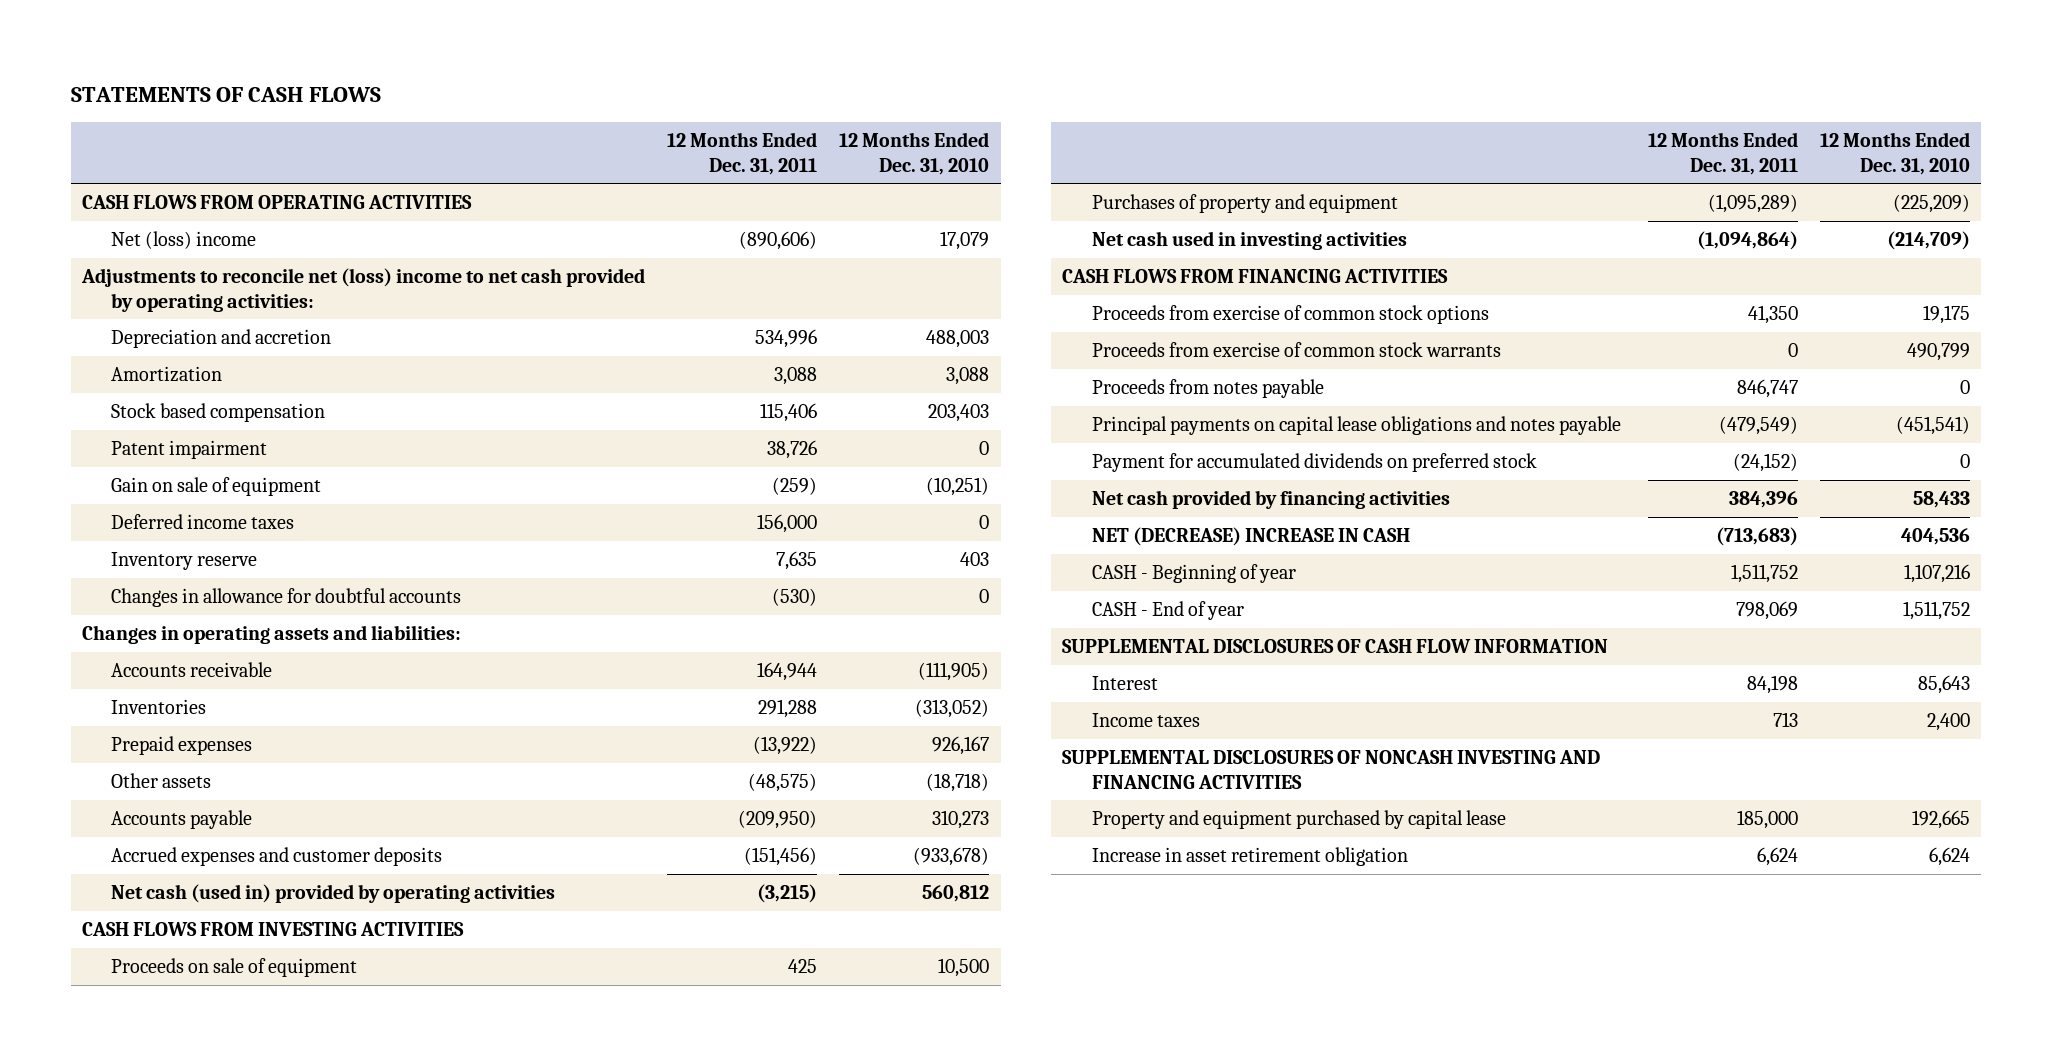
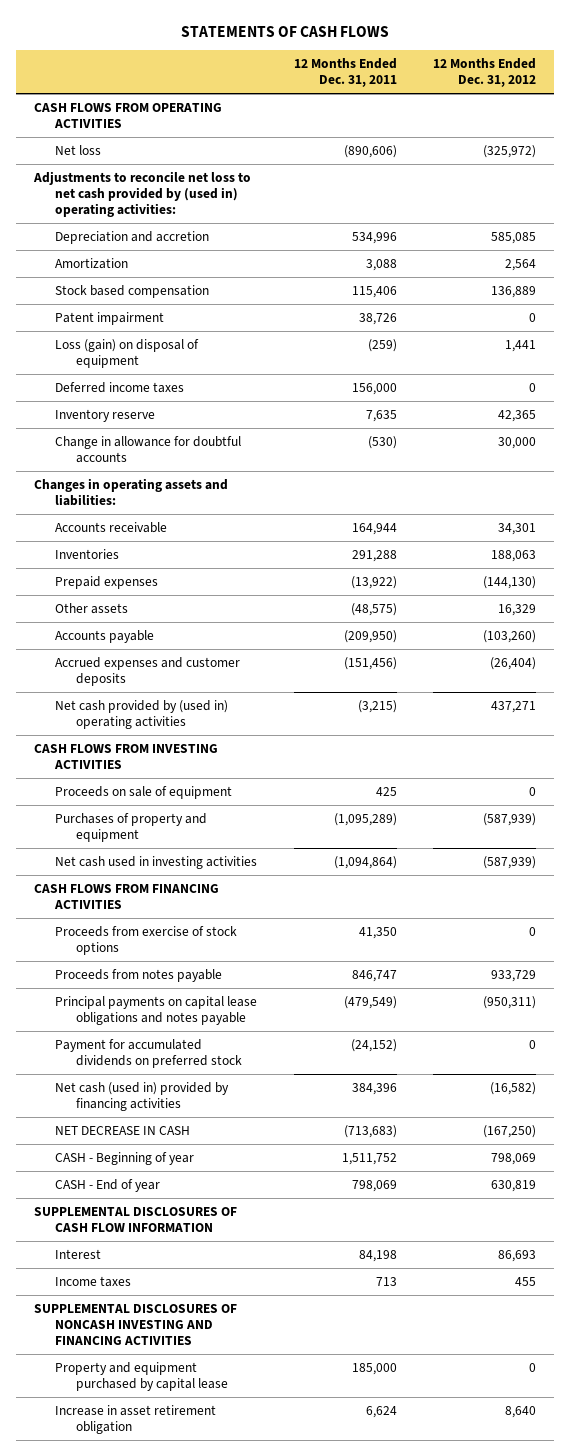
[839,132,990,175] 12 Months Ended Dec. 31, 2010 -> none
none -> [433,57,537,88] 12 Months Ended Dec. 31, 2012
[111,231,257,250] Net (loss) income -> [55,144,102,155] Net loss
[80,268,645,312] Adjustments to reconcile net (loss) income to net cash provided by operating activities: -> [33,170,252,218] Adjustments to reconcile net loss to net cash provided by (used in) operating activities:
[111,477,322,497] Gain on sale of equipment -> [55,338,200,369] Loss (gain) on disposal of equipment
[111,588,462,608] Changes in allowance for doubtful accounts -> [55,435,242,464] Change in allowance for doubtful accounts
[111,884,556,904] Net cash (used in) provided by operating activities -> [55,699,229,730] Net cash provided by (used in) operating activities
[1091,342,1501,358] Proceeds from exercise of common stock warrants -> none
[1091,305,1489,325] Proceeds from exercise of common stock options -> [55,925,238,956] Proceeds from exercise of stock options
[1091,490,1450,510] Net cash provided by financing activities -> [55,1081,230,1112] Net cash (used in) provided by financing activities
[1091,527,1410,547] NET (DECREASE) INCREASE IN CASH -> [55,1125,191,1135] NET DECREASE IN CASH

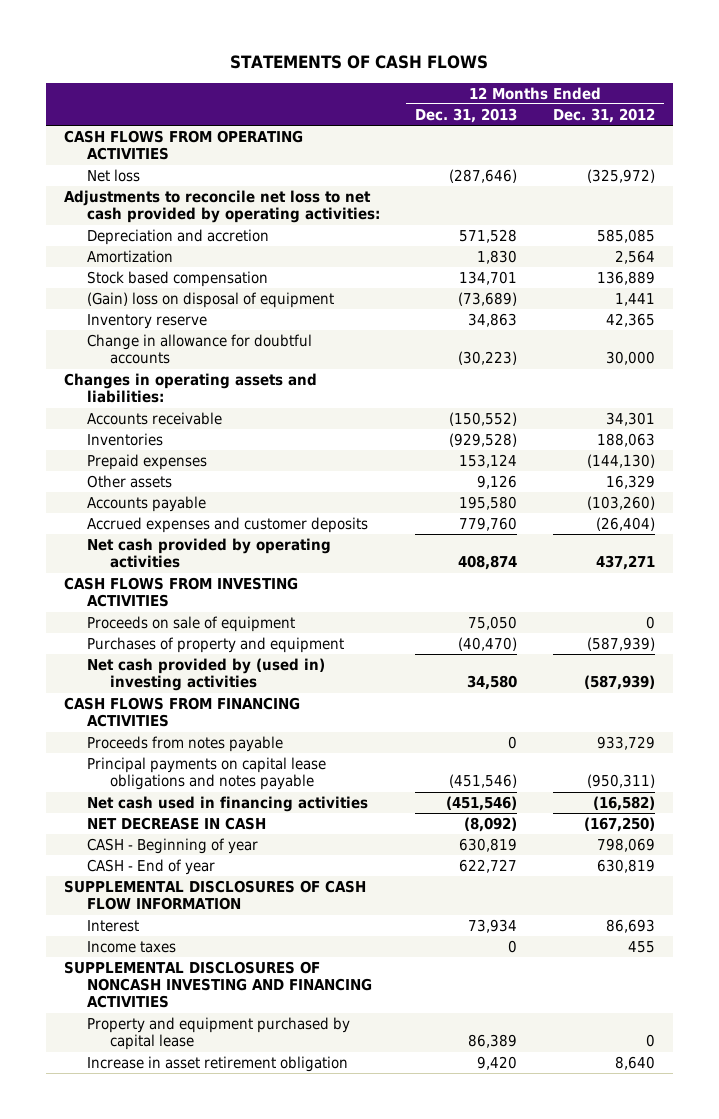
[293,57,397,88] 12 Months Ended Dec. 31, 2011 -> none
none -> [415,107,518,123] Dec. 31, 2013
[33,170,252,218] Adjustments to reconcile net loss to net cash provided by (used in) operating activities: -> [63,189,380,224] Adjustments to reconcile net loss to net cash provided by operating activities:
[55,311,165,325] Patent impairment -> none
[55,381,185,393] Deferred income taxes -> none
[55,338,200,369] Loss (gain) on disposal of equipment -> [86,291,334,308] (Gain) loss on disposal of equipment
[55,699,229,730] Net cash provided by (used in) operating activities -> [86,537,331,569] Net cash provided by operating activities
[55,855,258,869] Net cash used in investing activities -> [86,657,325,692] Net cash provided by (used in) investing activities
[55,925,238,956] Proceeds from exercise of stock options -> none
[55,1038,243,1069] Payment for accumulated dividends on preferred stock -> none
[55,1081,230,1112] Net cash (used in) provided by financing activities -> [86,795,368,812] Net cash used in financing activities

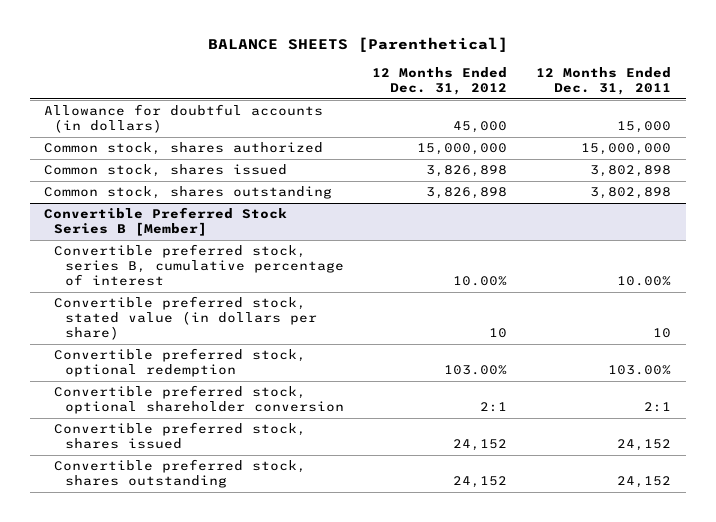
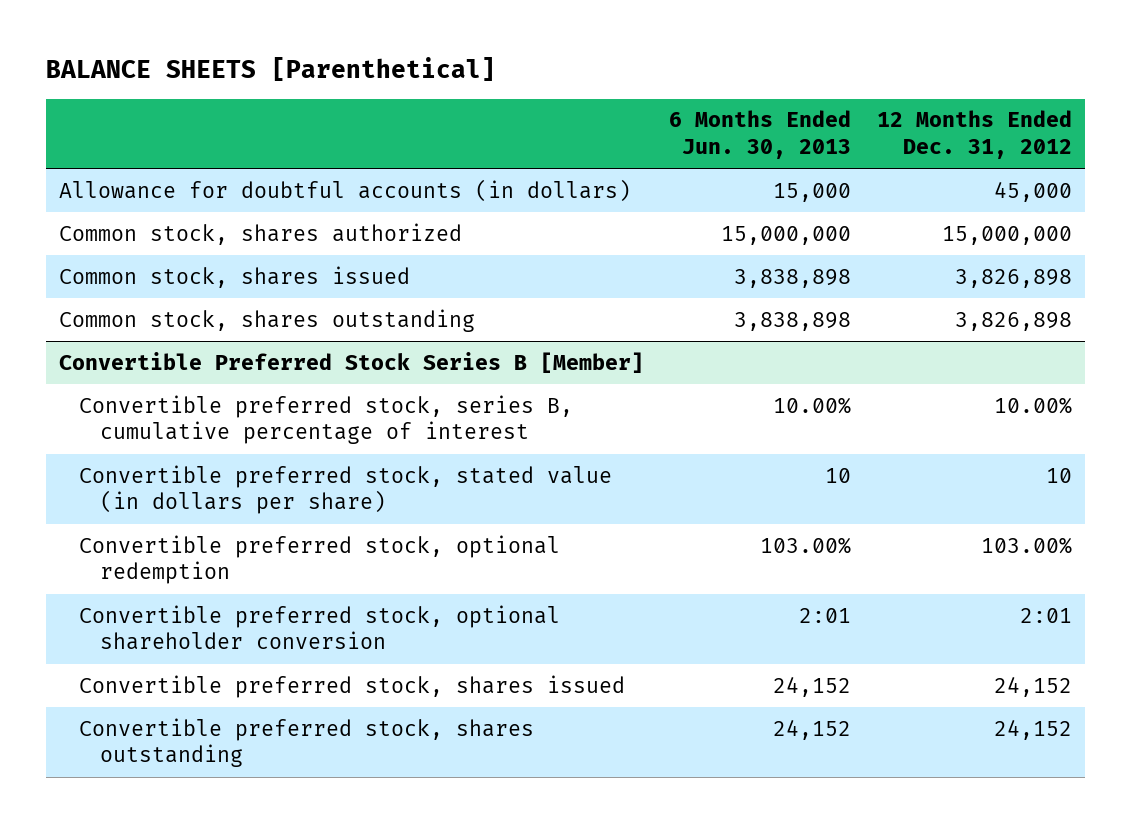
[536,66,672,95] 12 Months Ended Dec. 31, 2011 -> none
none -> [669,110,852,159] 6 Months Ended Jun. 30, 2013
[480,402,508,413] 2:1 -> [1020,607,1073,623] 2:01

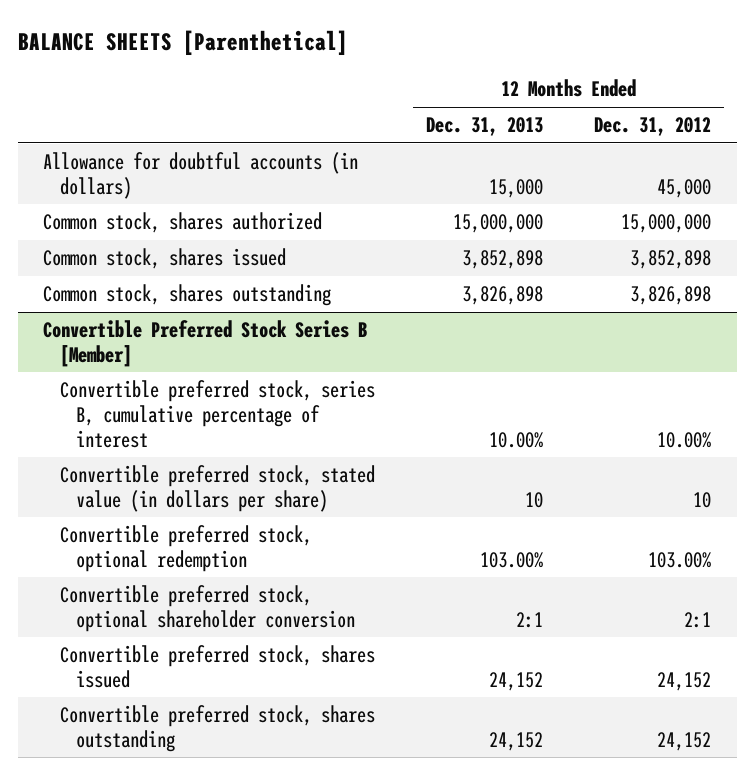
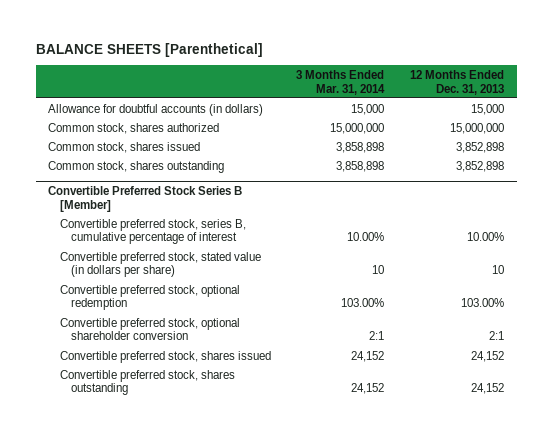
[594,117,712,137] Dec. 31, 2012 -> none
none -> [296,69,386,95] 3 Months Ended Mar. 31, 2014
[462,286,544,306] 3,826,898 -> [455,160,504,172] 3,852,898

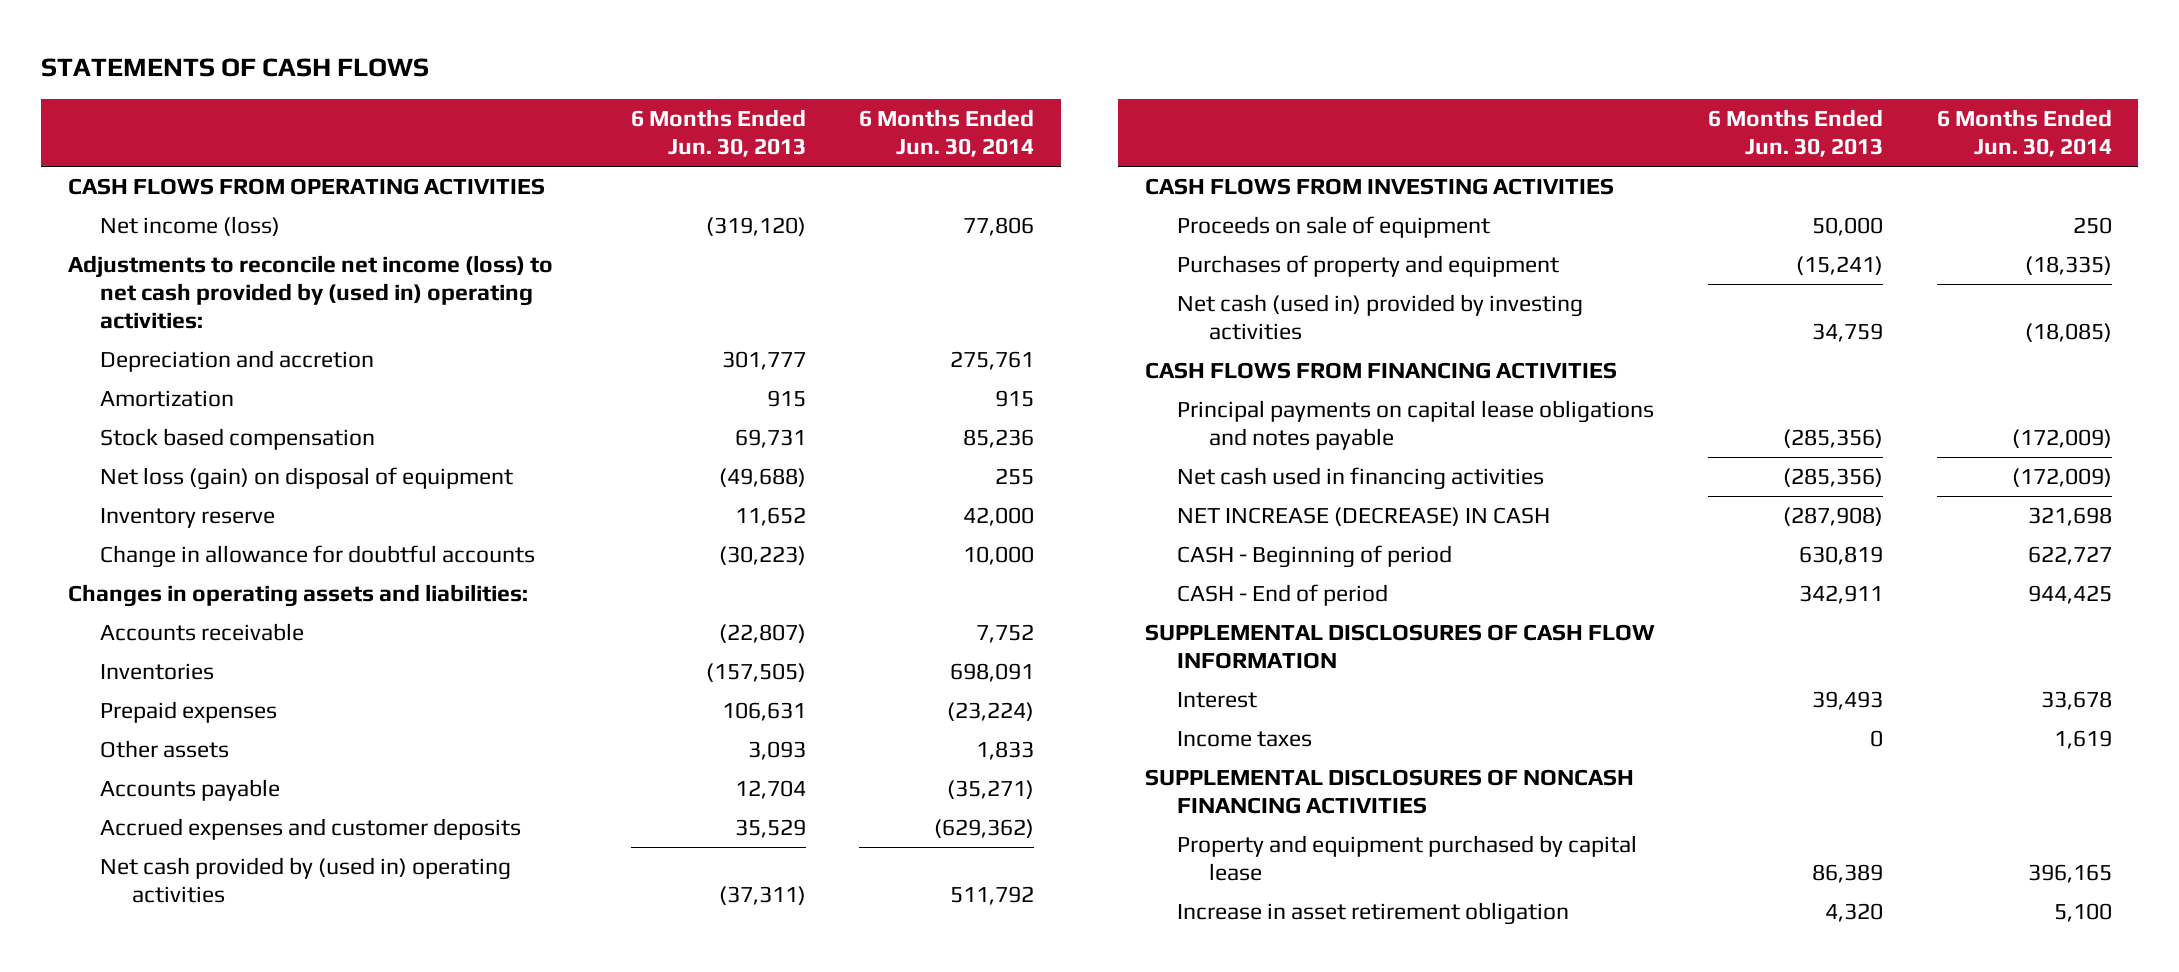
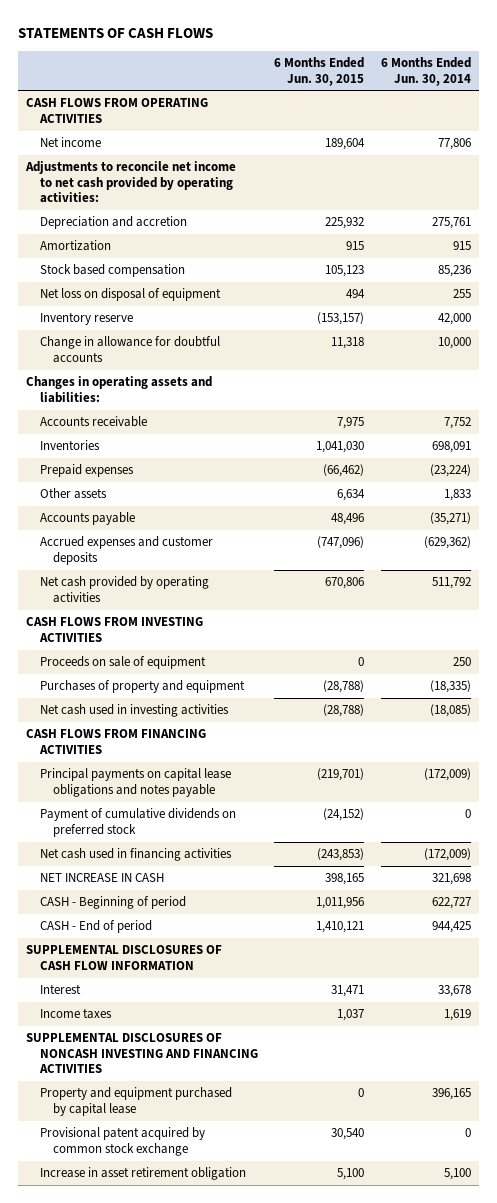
[630,109,806,158] 6 Months Ended Jun. 30, 2013 -> none
none -> [274,57,365,86] 6 Months Ended Jun. 30, 2015
[99,215,280,236] Net income (loss) -> [39,137,101,148] Net income
[67,254,553,330] Adjustments to reconcile net income (loss) to net cash provided by (used in) operating activities: -> [25,161,237,204] Adjustments to reconcile net income to net cash provided by operating activities:
[99,466,513,490] Net loss (gain) on disposal of equipment -> [39,288,221,302] Net loss on disposal of equipment
[99,856,511,904] Net cash provided by (used in) operating activities -> [39,576,209,603] Net cash provided by operating activities
[1176,293,1583,341] Net cash (used in) provided by investing activities -> [39,704,229,718] Net cash used in investing activities
none -> [39,808,236,837] Payment of cumulative dividends on preferred stock
[1176,506,1550,526] NET INCREASE (DECREASE) IN CASH -> [39,873,164,883] NET INCREASE IN CASH
[1144,768,1634,815] SUPPLEMENTAL DISCLOSURES OF NONCASH FINANCING ACTIVITIES -> [26,1033,258,1074] SUPPLEMENTAL DISCLOSURES OF NONCASH INVESTING AND FINANCING ACTIVITIES
none -> [39,1127,205,1156] Provisional patent acquired by common stock exchange

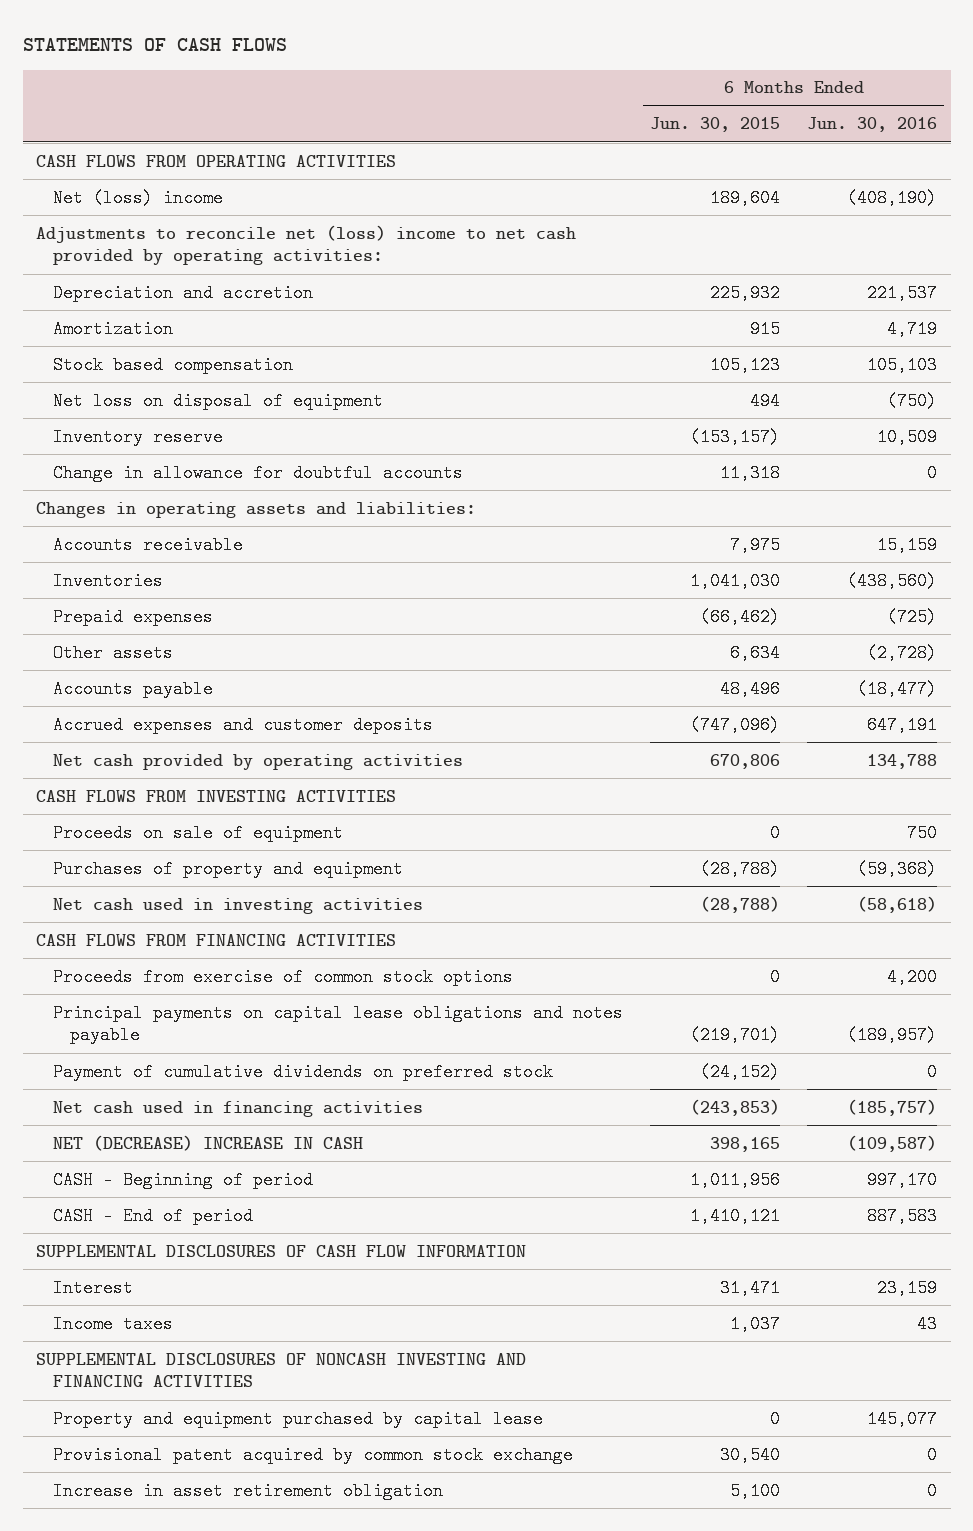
[381,57,472,86] 6 Months Ended Jun. 30, 2014 -> none
none -> [807,117,938,133] Jun. 30, 2016
[39,137,101,148] Net income -> [53,188,224,207] Net (loss) income
[25,161,237,204] Adjustments to reconcile net income to net cash provided by operating activities: -> [36,224,577,266] Adjustments to reconcile net (loss) income to net cash provided by operating activities:
none -> [53,967,514,986] Proceeds from exercise of common stock options
[39,873,164,883] NET INCREASE IN CASH -> [53,1134,364,1151] NET (DECREASE) INCREASE IN CASH

